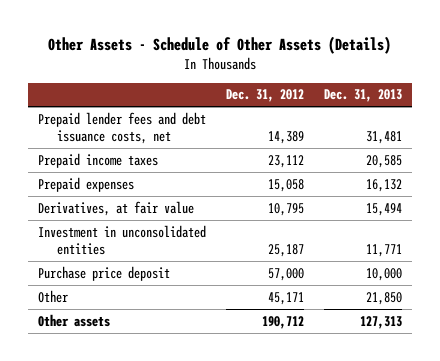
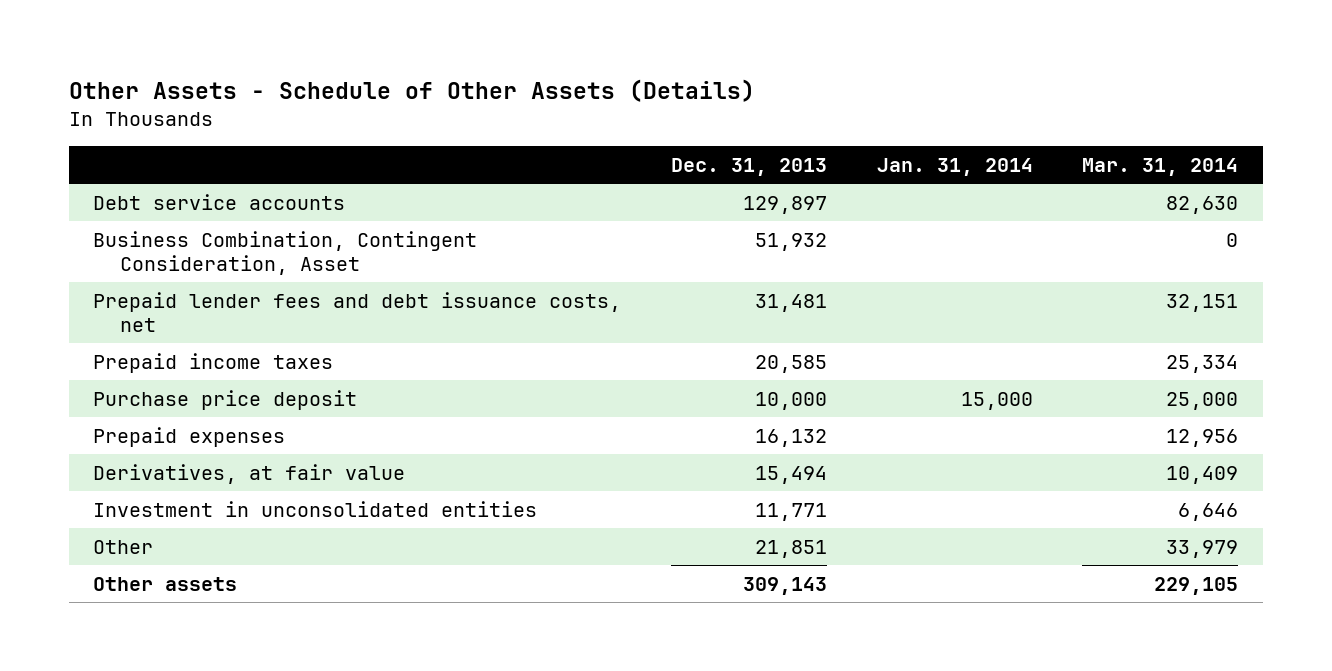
[226,89,305,103] Dec. 31, 2012 -> none
none -> [876,157,1033,176] Jan. 31, 2014
none -> [1082,157,1239,176] Mar. 31, 2014
none -> [93,193,346,210] Debt service accounts
none -> [93,230,478,275] Business Combination, Contingent Consideration, Asset
[37,265,170,281] Purchase price deposit -> [93,389,358,410] Purchase price deposit
[366,291,403,305] 21,850 -> [755,539,828,558] 21,851
[360,315,403,329] 127,313 -> [743,576,828,595] 309,143

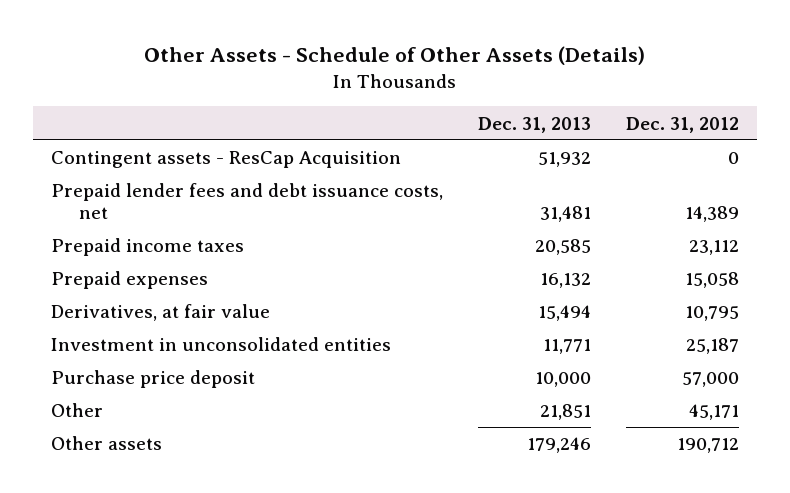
[876,157,1033,176] Jan. 31, 2014 -> none
[1082,157,1239,176] Mar. 31, 2014 -> none
none -> [626,116,740,133] Dec. 31, 2012
[93,193,346,210] Debt service accounts -> none
[93,230,478,275] Business Combination, Contingent Consideration, Asset -> [50,151,401,169] Contingent assets - ResCap Acquisition
[93,389,358,410] Purchase price deposit -> [50,370,255,389] Purchase price deposit
[743,576,828,595] 309,143 -> [526,437,591,454] 179,246

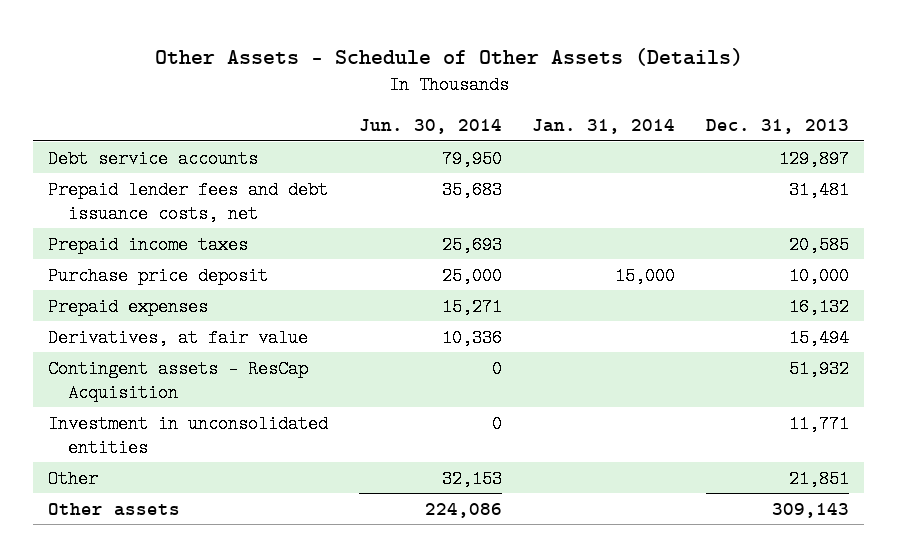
[626,116,740,133] Dec. 31, 2012 -> none
none -> [358,119,502,135] Jun. 30, 2014
none -> [532,119,676,135] Jan. 31, 2014
none -> [48,149,259,168] Debt service accounts
[50,370,255,389] Purchase price deposit -> [48,266,269,285] Purchase price deposit
[50,151,401,169] Contingent assets - ResCap Acquisition -> [48,359,309,402] Contingent assets - ResCap Acquisition
[526,437,591,454] 179,246 -> [772,502,850,518] 309,143

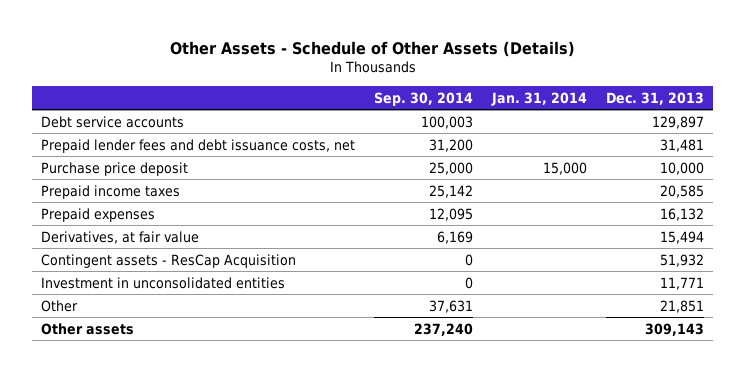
[358,119,502,135] Jun. 30, 2014 -> none
none -> [374,91,474,106] Sep. 30, 2014
[48,235,249,254] Prepaid income taxes -> [41,184,181,199] Prepaid income taxes

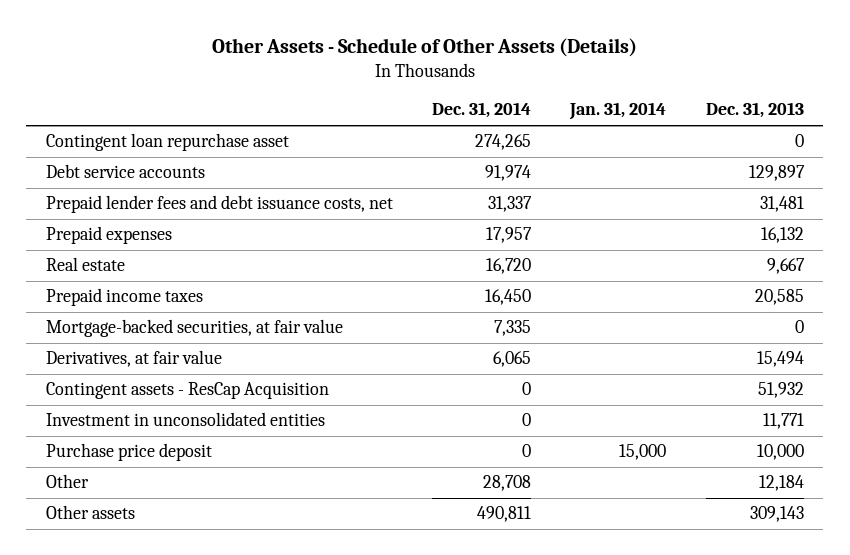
[374,91,474,106] Sep. 30, 2014 -> none
none -> [432,102,532,119] Dec. 31, 2014
none -> [46,133,290,152] Contingent loan repurchase asset
none -> [46,257,126,272] Real estate
[41,184,181,199] Prepaid income taxes -> [46,288,204,307] Prepaid income taxes
none -> [46,319,344,338] Mortgage-backed securities, at fair value
[41,161,189,176] Purchase price deposit -> [46,443,213,462] Purchase price deposit
[659,299,704,313] 21,851 -> [758,475,804,492] 12,184

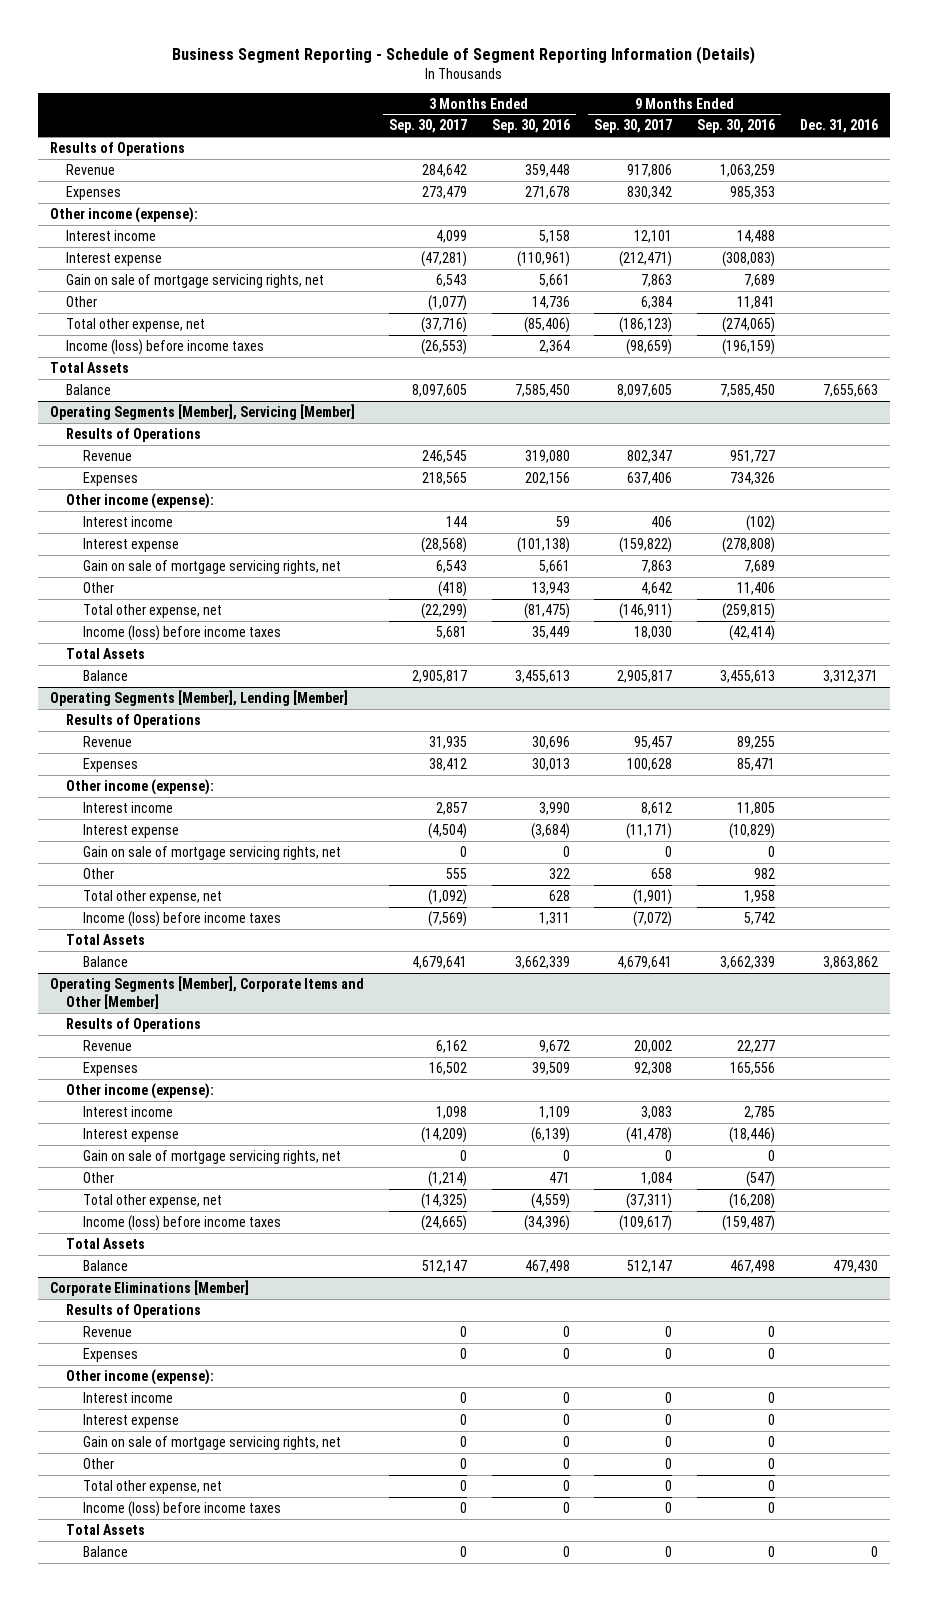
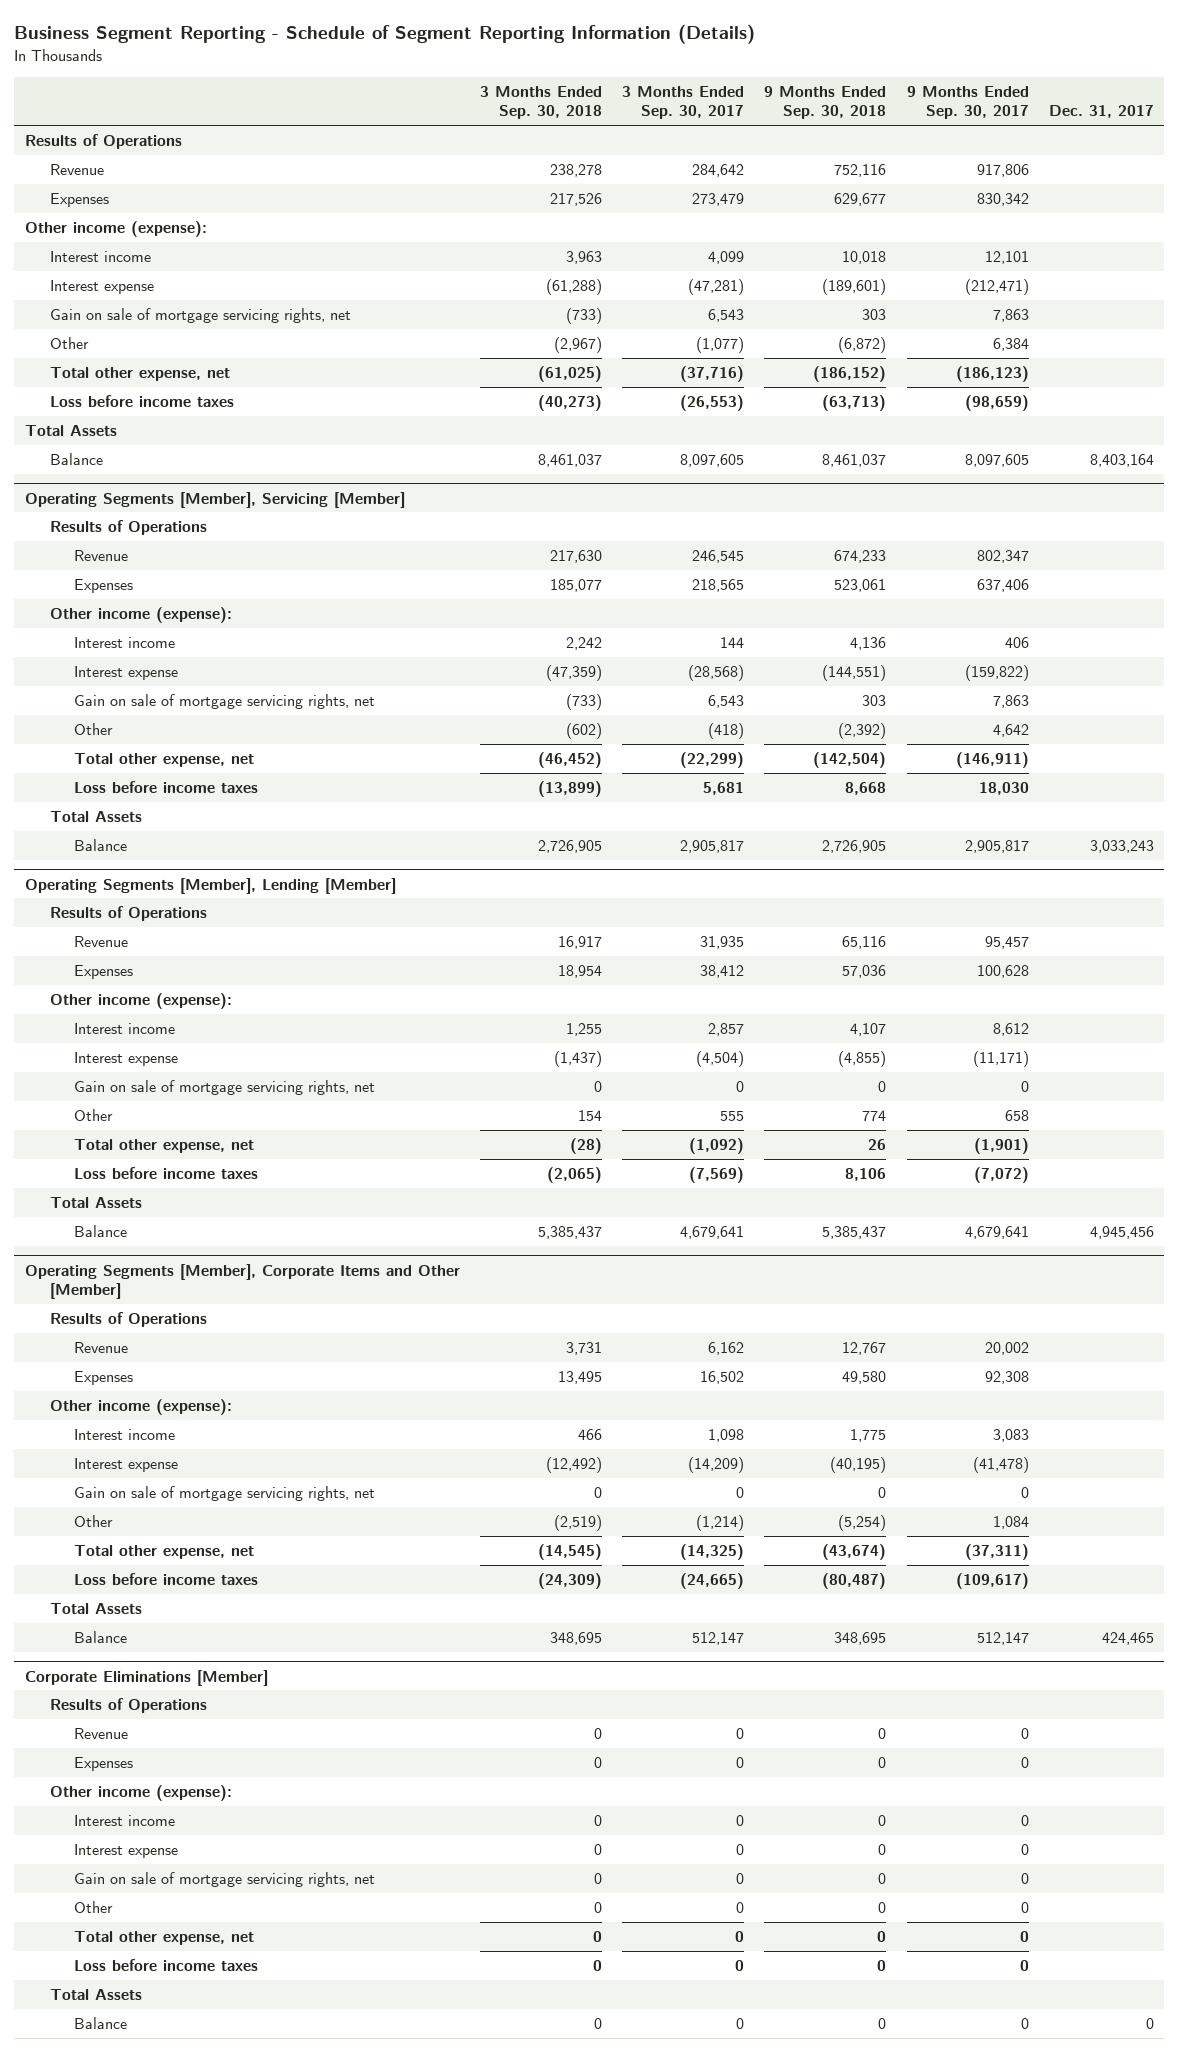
[491,119,570,134] Sep. 30, 2016 -> none
[697,119,776,134] Sep. 30, 2016 -> none
[799,119,878,134] Dec. 31, 2016 -> none
none -> [479,85,602,120] 3 Months Ended Sep. 30, 2018
none -> [764,85,887,120] 9 Months Ended Sep. 30, 2018
none -> [1048,105,1154,119] Dec. 31, 2017
[66,338,265,355] Income (loss) before income taxes -> [49,394,234,407] Loss before income taxes
[82,624,281,641] Income (loss) before income taxes -> [74,780,259,793] Loss before income taxes
[82,910,281,927] Income (loss) before income taxes -> [74,1166,259,1179] Loss before income taxes
[82,1214,281,1231] Income (loss) before income taxes -> [74,1572,259,1585] Loss before income taxes
[82,1500,281,1517] Income (loss) before income taxes -> [74,1958,259,1971] Loss before income taxes

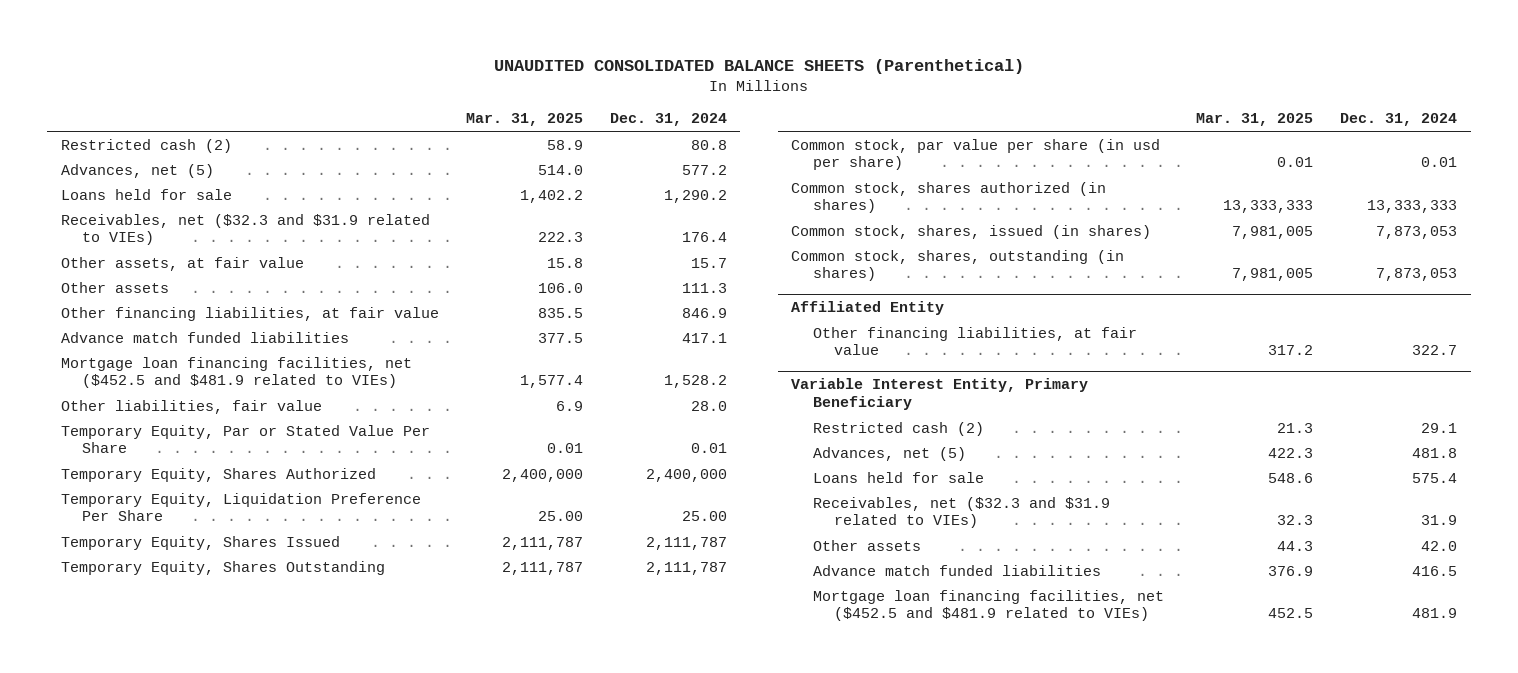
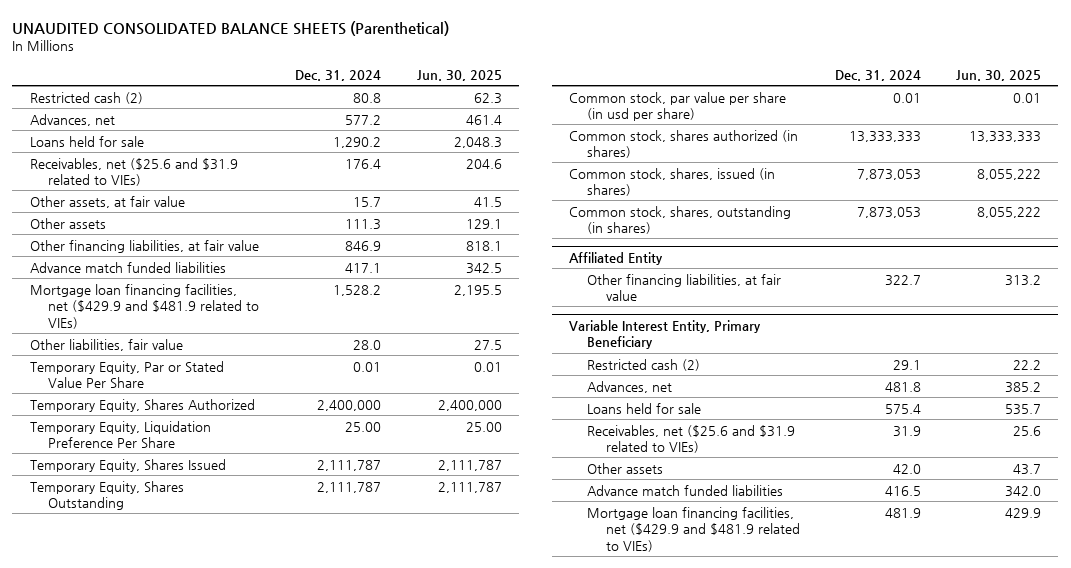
[465,113,583,127] Mar. 31, 2025 -> none
none -> [416,69,502,81] Jun. 30, 2025
[60,163,214,178] Advances, net (5) -> [29,113,115,126] Advances, net
[60,213,430,246] Receivables, net ($32.3 and $31.9 related to VIEs) -> [29,157,238,187] Receivables, net ($25.6 and $31.9 related to VIEs)
[60,356,412,389] Mortgage loan financing facilities, net ($452.5 and $481.9 related to VIEs) -> [29,283,260,329] Mortgage loan financing facilities, net ($429.9 and $481.9 related to VIEs)
[812,446,966,461] Advances, net (5) -> [587,380,673,393] Advances, net
[812,496,1110,529] Receivables, net ($32.3 and $31.9 related to VIEs) -> [587,424,796,454] Receivables, net ($25.6 and $31.9 related to VIEs)
[812,589,1164,622] Mortgage loan financing facilities, net ($452.5 and $481.9 related to VIEs) -> [587,506,800,552] Mortgage loan financing facilities, net ($429.9 and $481.9 related to VIEs)

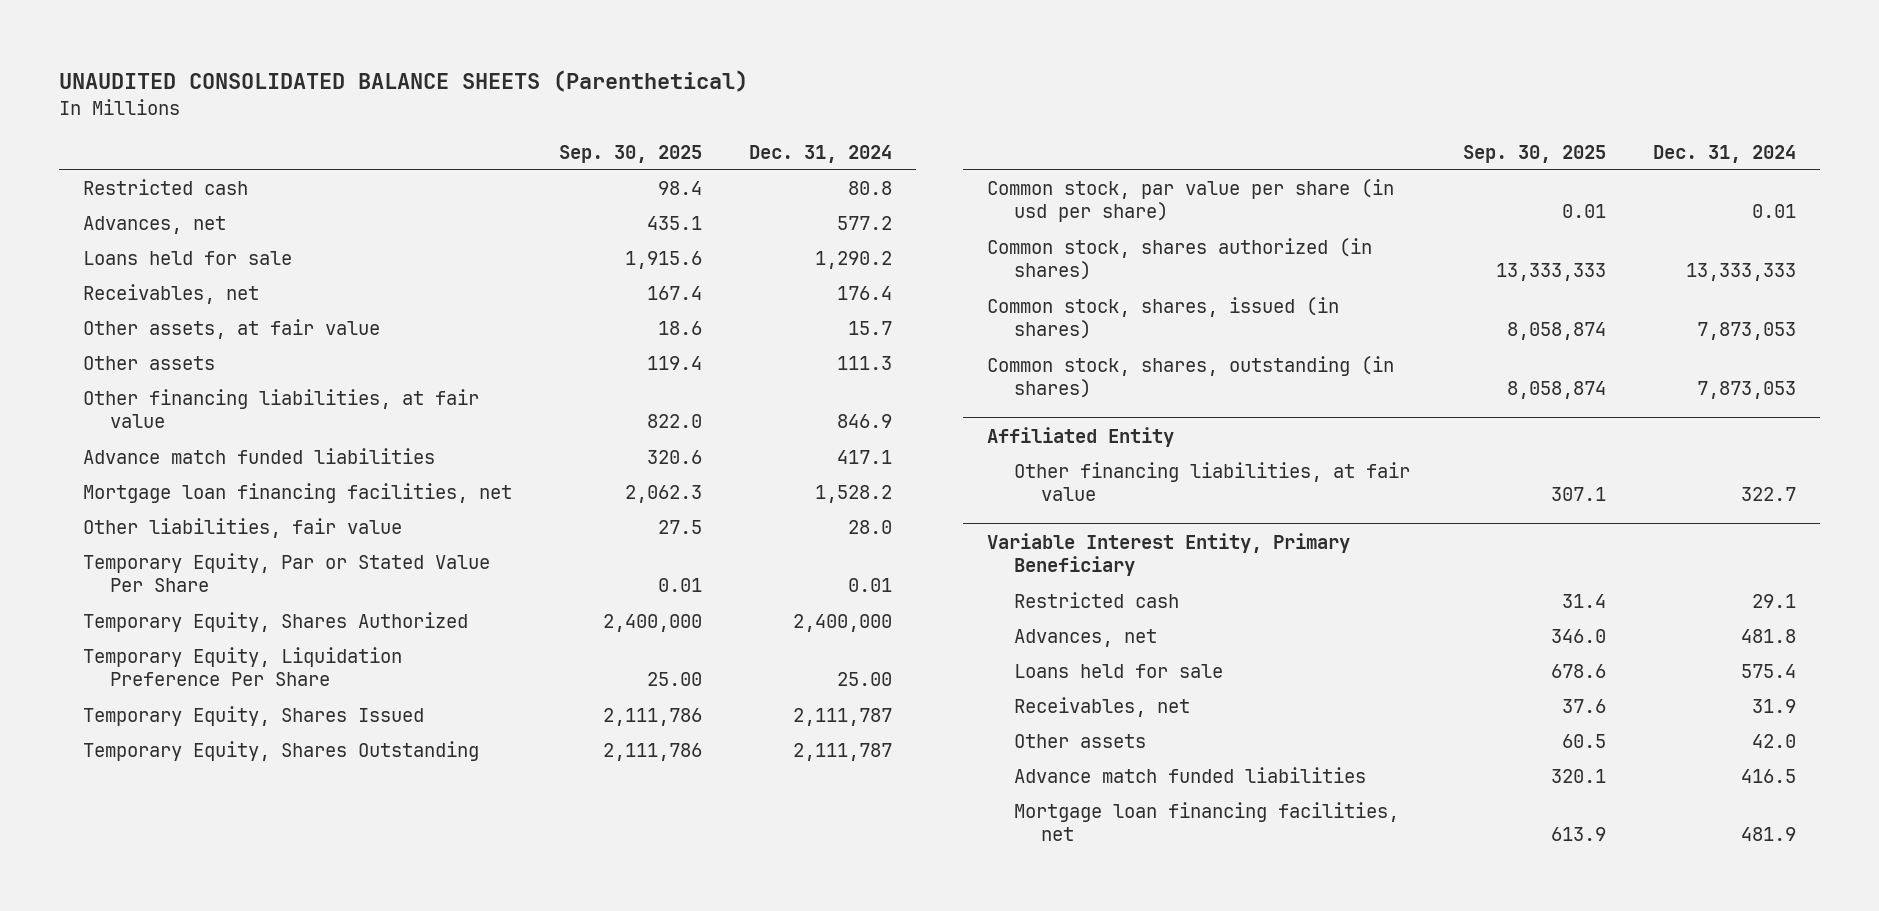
[416,69,502,81] Jun. 30, 2025 -> none
none -> [558,144,702,163] Sep. 30, 2025
[29,91,143,104] Restricted cash (2) -> [82,178,248,195] Restricted cash
[29,157,238,187] Receivables, net ($25.6 and $31.9 related to VIEs) -> [82,283,259,304] Receivables, net
[29,283,260,329] Mortgage loan financing facilities, net ($429.9 and $481.9 related to VIEs) -> [82,482,512,503] Mortgage loan financing facilities, net
[587,358,701,371] Restricted cash (2) -> [1013,591,1179,608] Restricted cash
[587,424,796,454] Receivables, net ($25.6 and $31.9 related to VIEs) -> [1013,696,1190,717] Receivables, net
[587,506,800,552] Mortgage loan financing facilities, net ($429.9 and $481.9 related to VIEs) -> [1013,801,1399,842] Mortgage loan financing facilities, net

